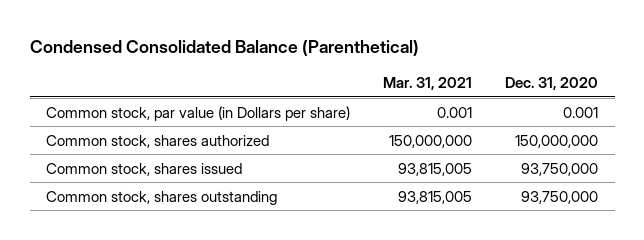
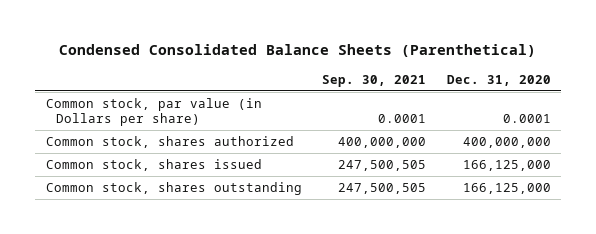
[29,40,419,57] Condensed Consolidated Balance (Parenthetical) -> [59,43,537,57] Condensed Consolidated Balance Sheets (Parenthetical)
[383,77,473,91] Mar. 31, 2021 -> none
none -> [322,74,427,87] Sep. 30, 2021
[563,106,599,118] 0.001 -> [502,114,551,124] 0.0001
[515,134,599,148] 150,000,000 -> [462,137,551,149] 400,000,000
[521,162,599,176] 93,750,000 -> [462,160,551,172] 166,125,000
[521,190,599,204] 93,750,000 -> [462,183,551,195] 166,125,000

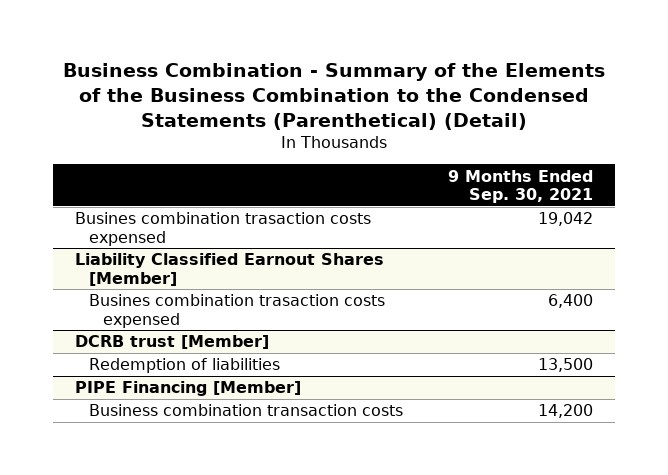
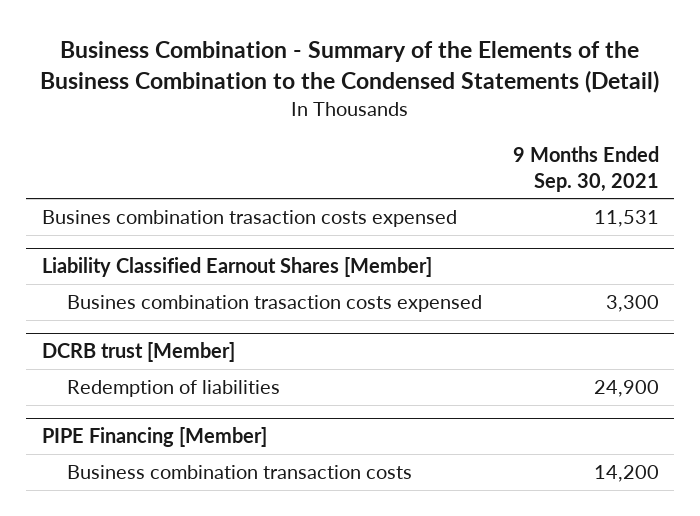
[62,63,605,130] Business Combination - Summary of the Elements of the Business Combination to the Condensed Statements (Parenthetical) (Detail) -> [40,40,660,93] Business Combination - Summary of the Elements of the Business Combination to the Condensed Statements (Detail)
[537,212,593,227] 19,042 -> [593,210,659,228] 11,531
[547,294,593,309] 6,400 -> [605,295,659,313] 3,300
[537,358,593,373] 13,500 -> [593,380,659,398] 24,900

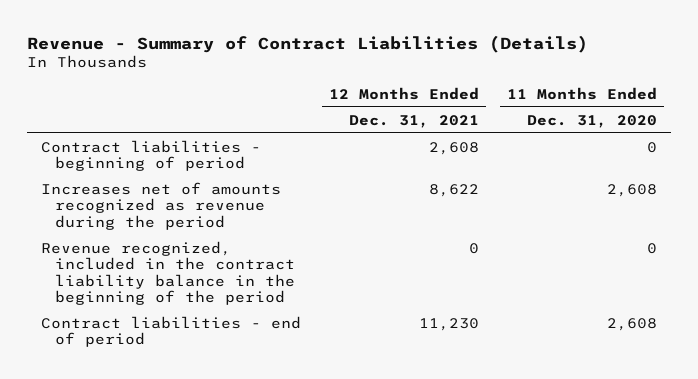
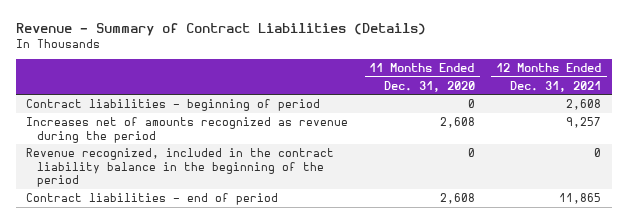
[428,183,479,197] 8,622 -> [566,117,602,129] 9,257
[418,317,479,331] 11,230 -> [559,193,602,205] 11,865

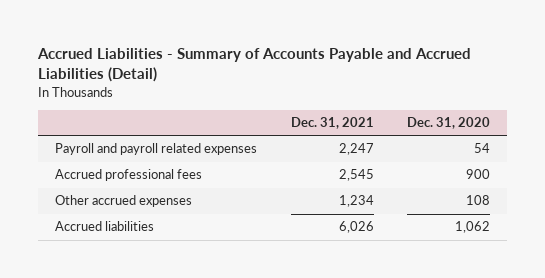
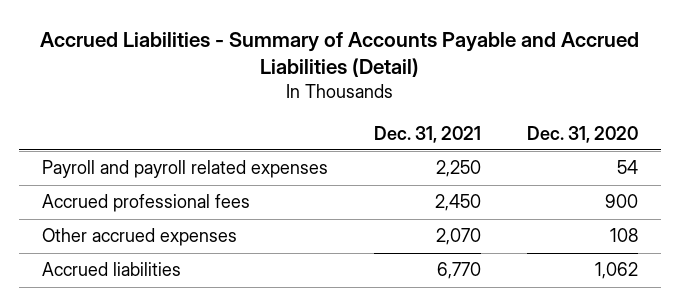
[338,143,374,156] 2,247 -> [435,160,481,178] 2,250
[338,169,374,182] 2,545 -> [434,194,481,212] 2,450
[338,195,374,208] 1,234 -> [435,228,481,246] 2,070
[338,221,374,234] 6,026 -> [436,262,481,280] 6,770

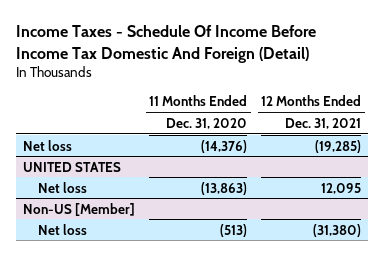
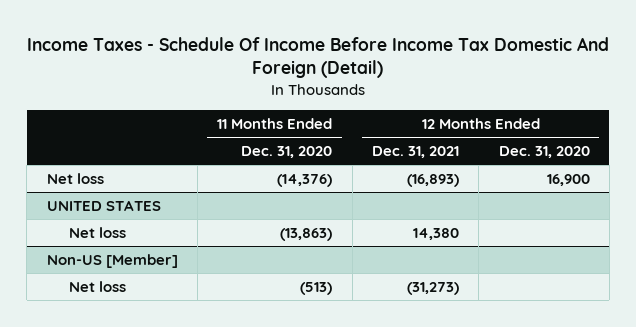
none -> [498,146,590,159] Dec. 31, 2020
[315,139,362,153] (19,285) -> [406,173,459,187] (16,893)
[321,182,362,194] 12,095 -> [412,227,459,240] 14,380
[313,223,362,237] (31,380) -> [406,281,459,295] (31,273)

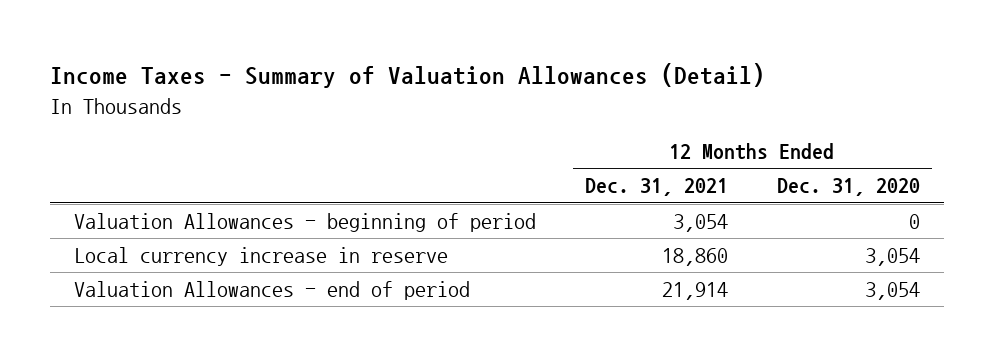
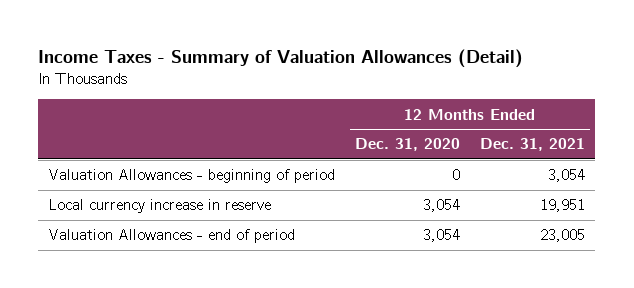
[661,247,728,266] 18,860 -> [540,199,586,213] 19,951
[661,281,728,300] 21,914 -> [540,229,586,243] 23,005

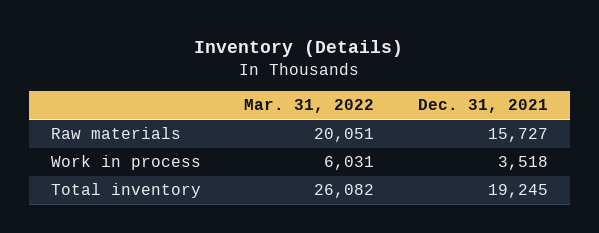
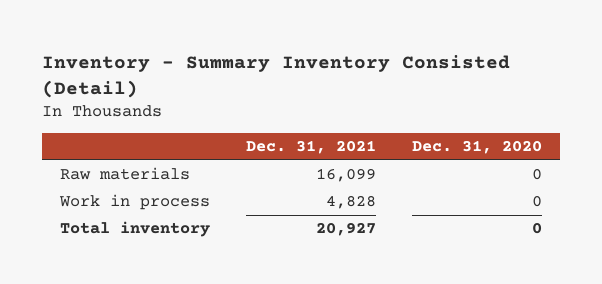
[194,40,404,58] Inventory (Details) -> [41,54,510,98] Inventory - Summary Inventory Consisted (Detail)
[244,99,375,114] Mar. 31, 2022 -> none
none -> [412,140,543,155] Dec. 31, 2020
[488,128,549,143] 15,727 -> [315,168,376,183] 16,099
[498,156,549,171] 3,518 -> [325,195,376,210] 4,828
[488,184,549,199] 19,245 -> [315,222,376,237] 20,927

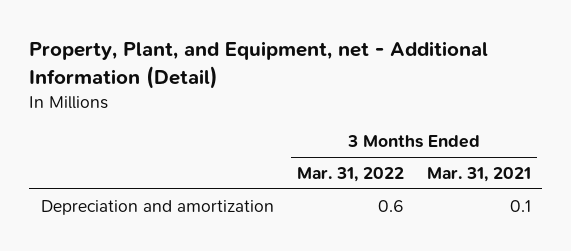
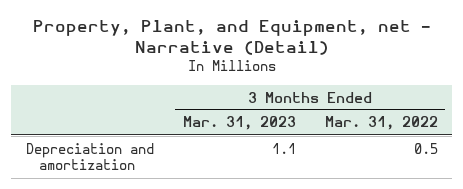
[28,41,488,89] Property, Plant, and Equipment, net - Additional Information (Detail) -> [32,20,431,56] Property, Plant, and Equipment, net - Narrative (Detail)
[426,166,531,182] Mar. 31, 2021 -> none
none -> [182,116,296,131] Mar. 31, 2023
[377,199,404,212] 0.6 -> [413,142,438,154] 0.5

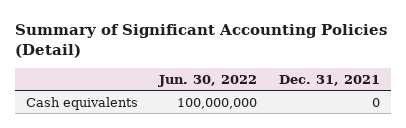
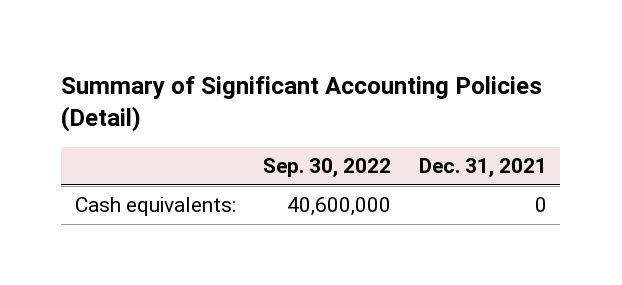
[158,75,258,88] Jun. 30, 2022 -> none
none -> [263,158,392,179] Sep. 30, 2022
[25,96,138,110] Cash equivalents -> [75,197,237,217] Cash equivalents:

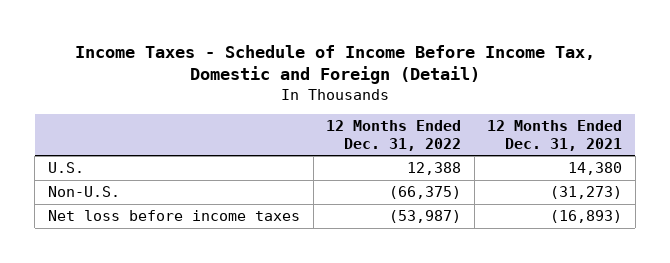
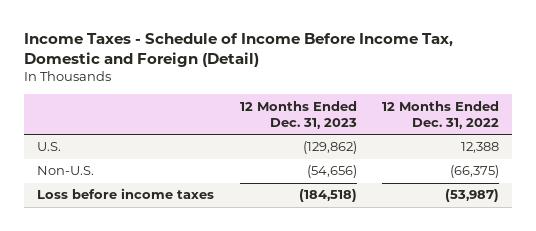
[487,120,623,151] 12 Months Ended Dec. 31, 2021 -> none
none -> [239,100,357,130] 12 Months Ended Dec. 31, 2023
[48,210,301,222] Net loss before income taxes -> [36,188,214,200] Loss before income taxes

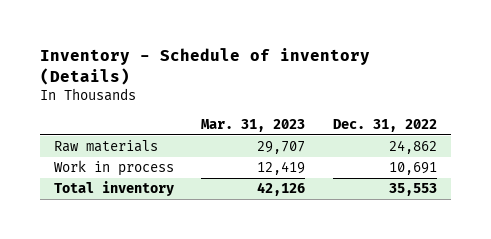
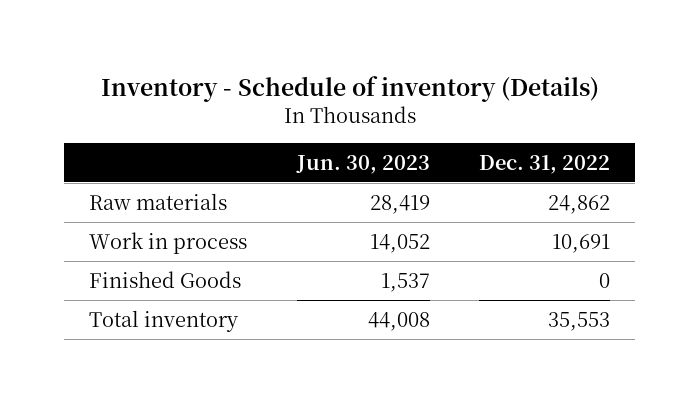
[201,118,306,132] Mar. 31, 2023 -> none
none -> [295,154,430,174] Jun. 30, 2023
none -> [89,270,242,288] Finished Goods

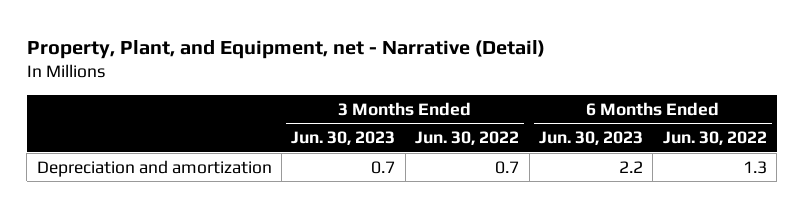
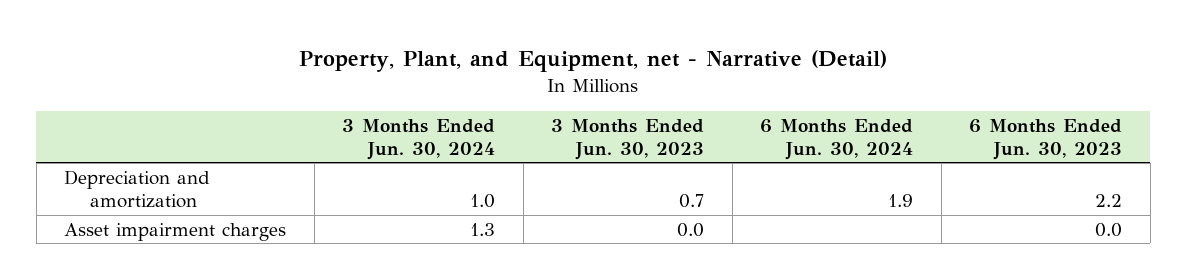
[415,131,520,146] Jun. 30, 2022 -> none
[662,131,767,146] Jun. 30, 2022 -> none
none -> [342,118,496,160] 3 Months Ended Jun. 30, 2024
none -> [760,118,914,160] 6 Months Ended Jun. 30, 2024
none -> [64,222,287,241] Asset impairment charges

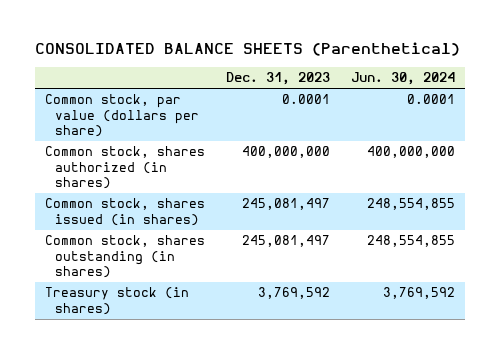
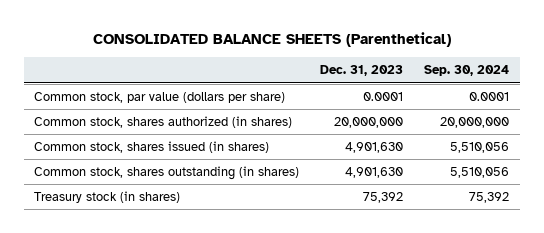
[350,72,455,86] Jun. 30, 2024 -> none
none -> [424,65,510,77] Sep. 30, 2024
[241,146,330,159] 400,000,000 -> [334,117,404,129] 20,000,000
[241,198,330,211] 245,081,497 -> [345,142,404,154] 4,901,630
[241,235,330,248] 245,081,497 -> [345,167,404,179] 4,901,630
[257,287,330,300] 3,769,592 -> [363,192,404,204] 75,392

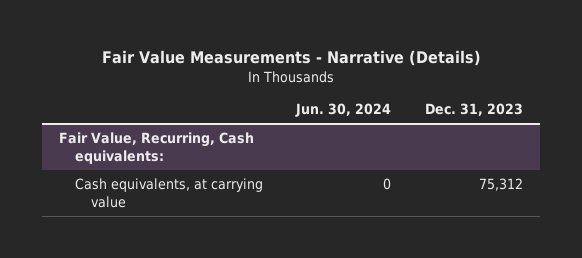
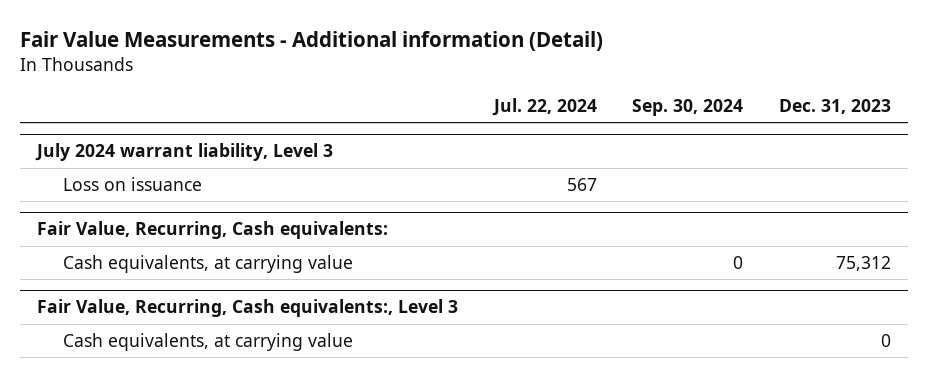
[101,50,481,67] Fair Value Measurements - Narrative (Details) -> [19,31,603,52] Fair Value Measurements - Additional information (Detail)
[295,103,392,118] Jun. 30, 2024 -> none
none -> [491,97,597,116] Jul. 22, 2024
none -> [632,98,744,116] Sep. 30, 2024
none -> [35,143,334,162] July 2024 warrant liability, Level 3
none -> [62,177,202,192] Loss on issuance
none -> [37,299,459,318] Fair Value, Recurring, Cash equivalents:, Level 3
none -> [62,333,353,352] Cash equivalents, at carrying value

